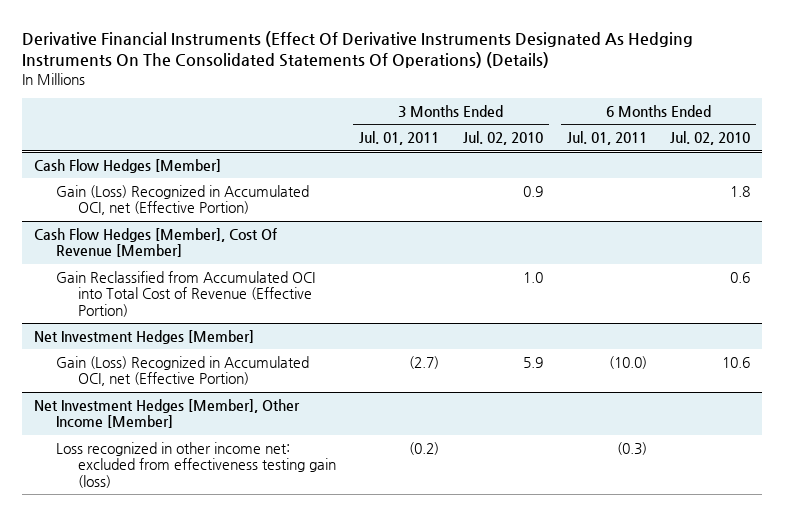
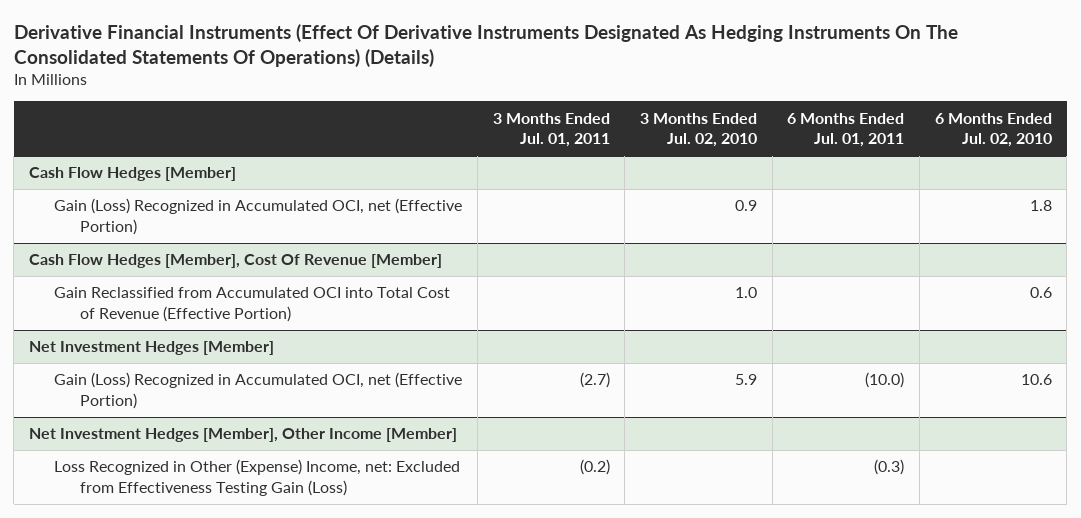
[55,442,336,488] Loss recognized in other income net: excluded from effectiveness testing gain (loss) -> [54,459,461,497] Loss Recognized in Other (Expense) Income, net: Excluded from Effectiveness Testing Gain (Loss)

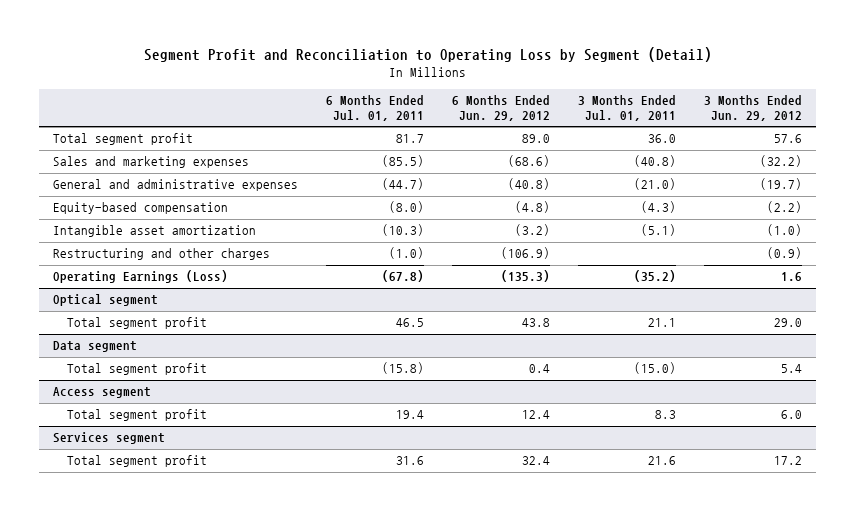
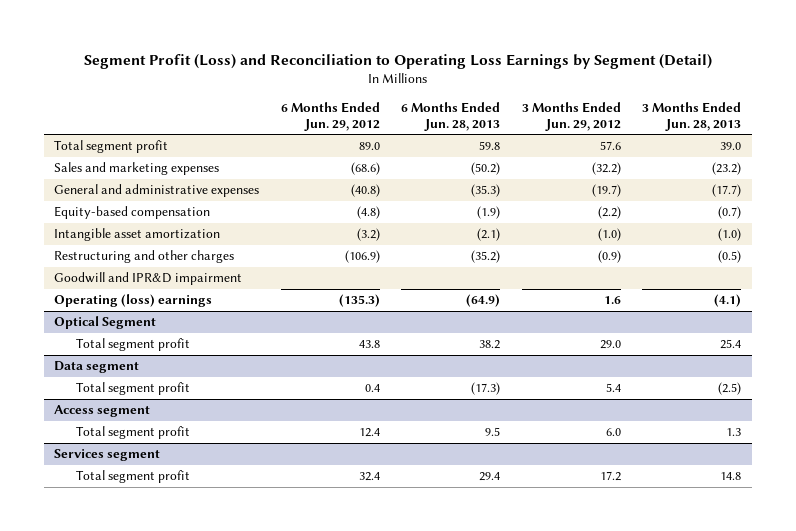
[143,47,712,63] Segment Profit and Reconciliation to Operating Loss by Segment (Detail) -> [83,53,712,69] Segment Profit (Loss) and Reconciliation to Operating Loss Earnings by Segment (Detail)
[326,95,425,122] 6 Months Ended Jul. 01, 2011 -> none
[578,95,677,122] 3 Months Ended Jul. 01, 2011 -> none
none -> [401,101,501,131] 6 Months Ended Jun. 28, 2013
none -> [642,101,742,131] 3 Months Ended Jun. 28, 2013
none -> [54,272,243,286] Goodwill and IPR&D impairment
[53,270,229,284] Operating Earnings (Loss) -> [54,294,213,308] Operating (loss) earnings
[53,294,159,307] Optical segment -> [54,316,157,330] Optical Segment

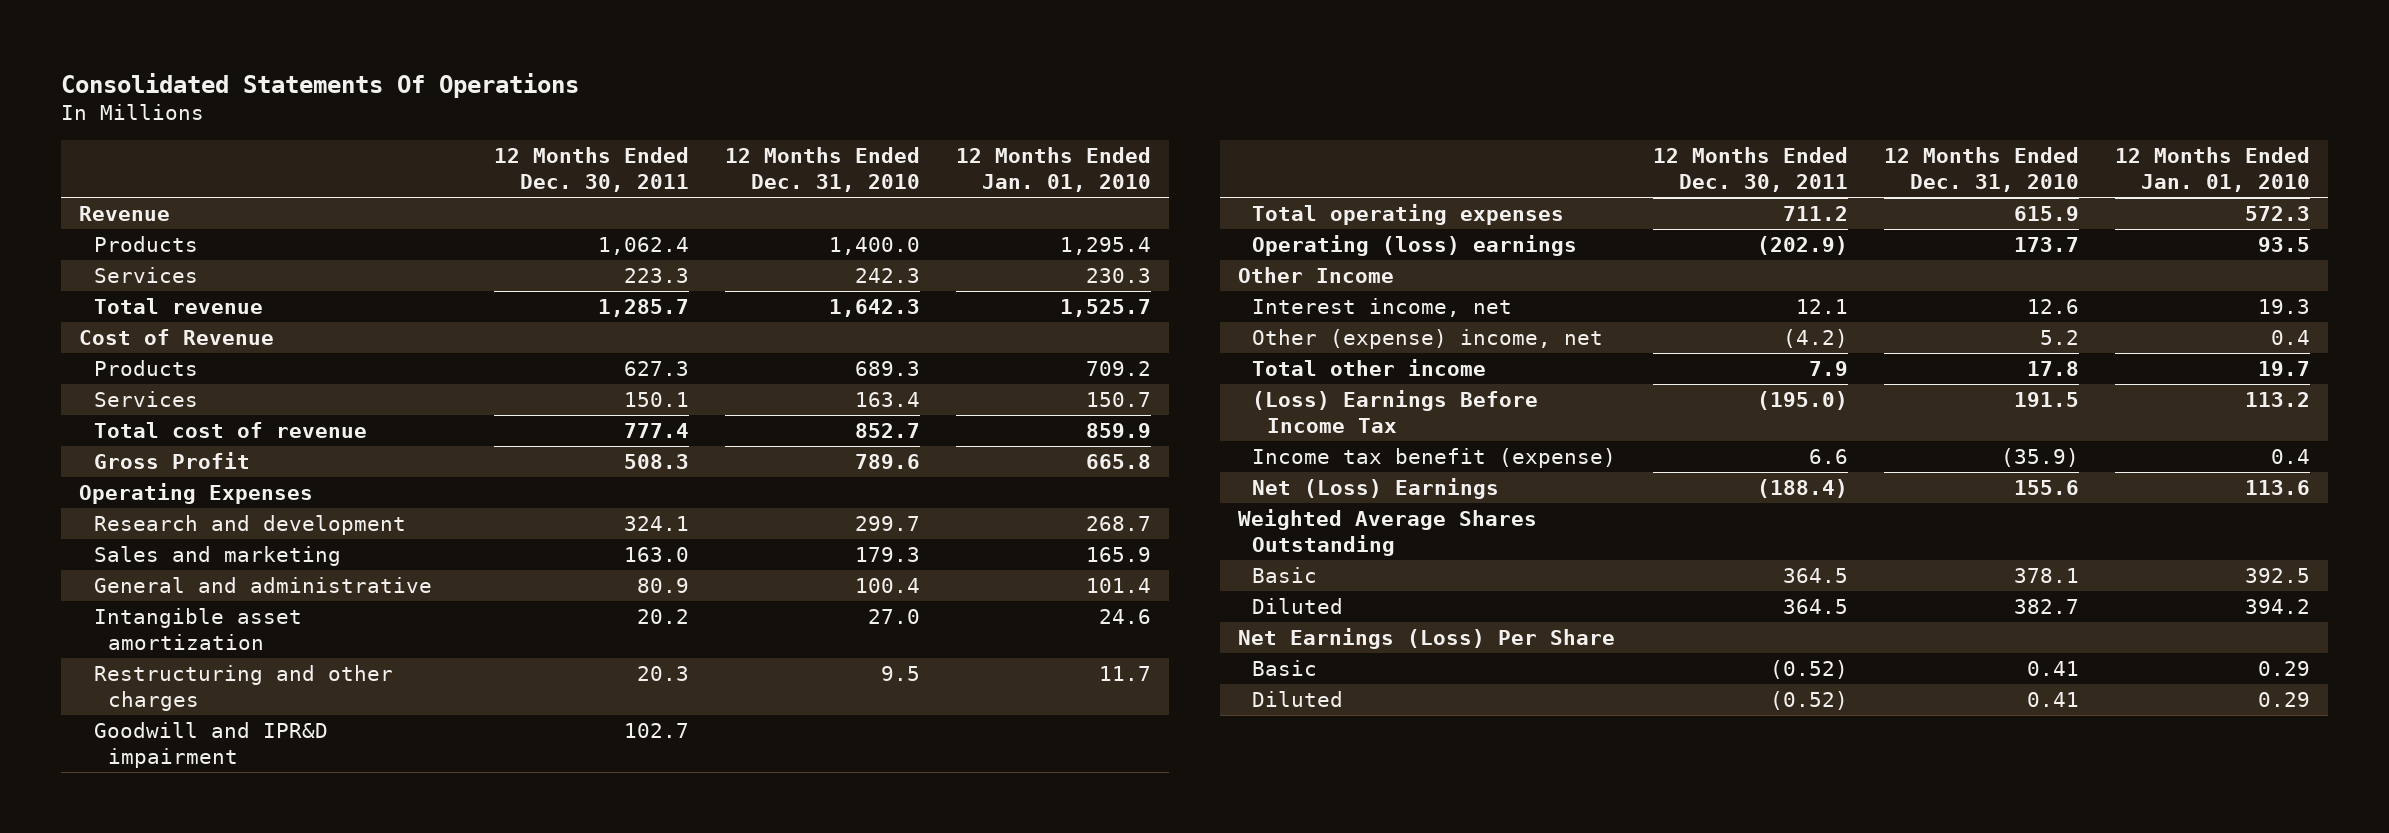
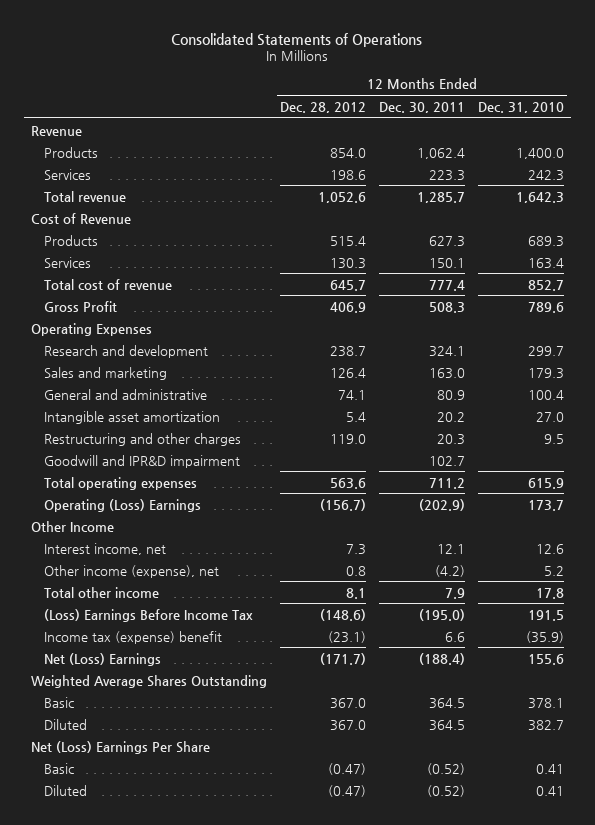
[61,72,580,98] Consolidated Statements Of Operations -> [171,32,423,47] Consolidated Statements of Operations
[956,147,1152,193] 12 Months Ended Jan. 01, 2010 -> none
none -> [279,101,366,113] Dec. 28, 2012
[1252,234,1578,256] Operating (loss) earnings -> [44,498,202,512] Operating (Loss) Earnings
[1252,328,1604,349] Other (expense) income, net -> [44,564,220,578] Other income (expense), net
[1252,447,1617,468] Income tax benefit (expense) -> [44,630,223,644] Income tax (expense) benefit
[1238,627,1616,649] Net Earnings (Loss) Per Share -> [30,740,210,754] Net (Loss) Earnings Per Share

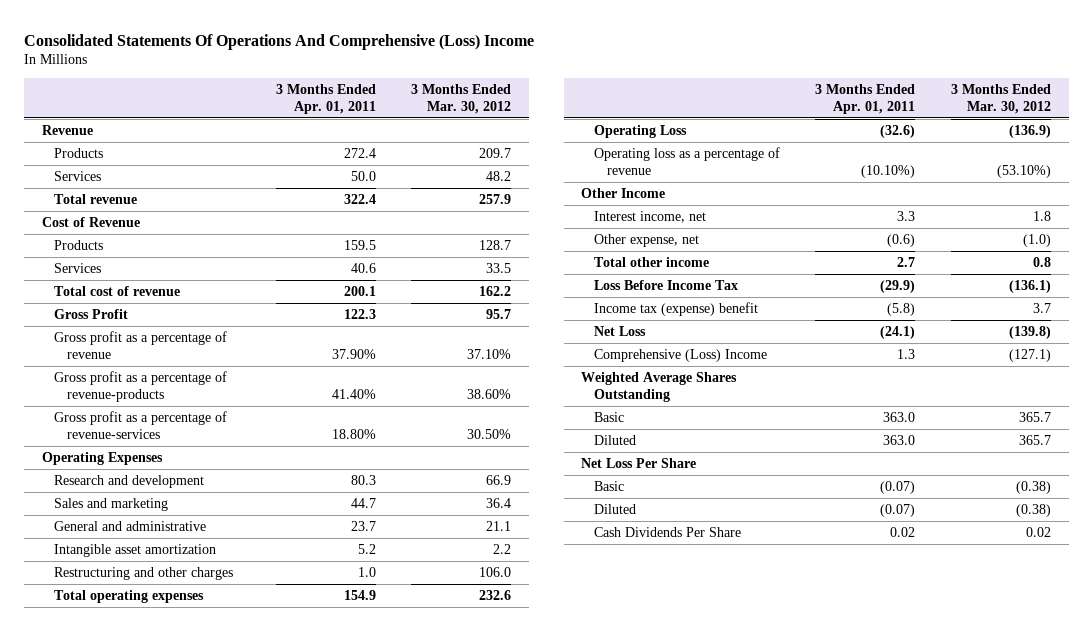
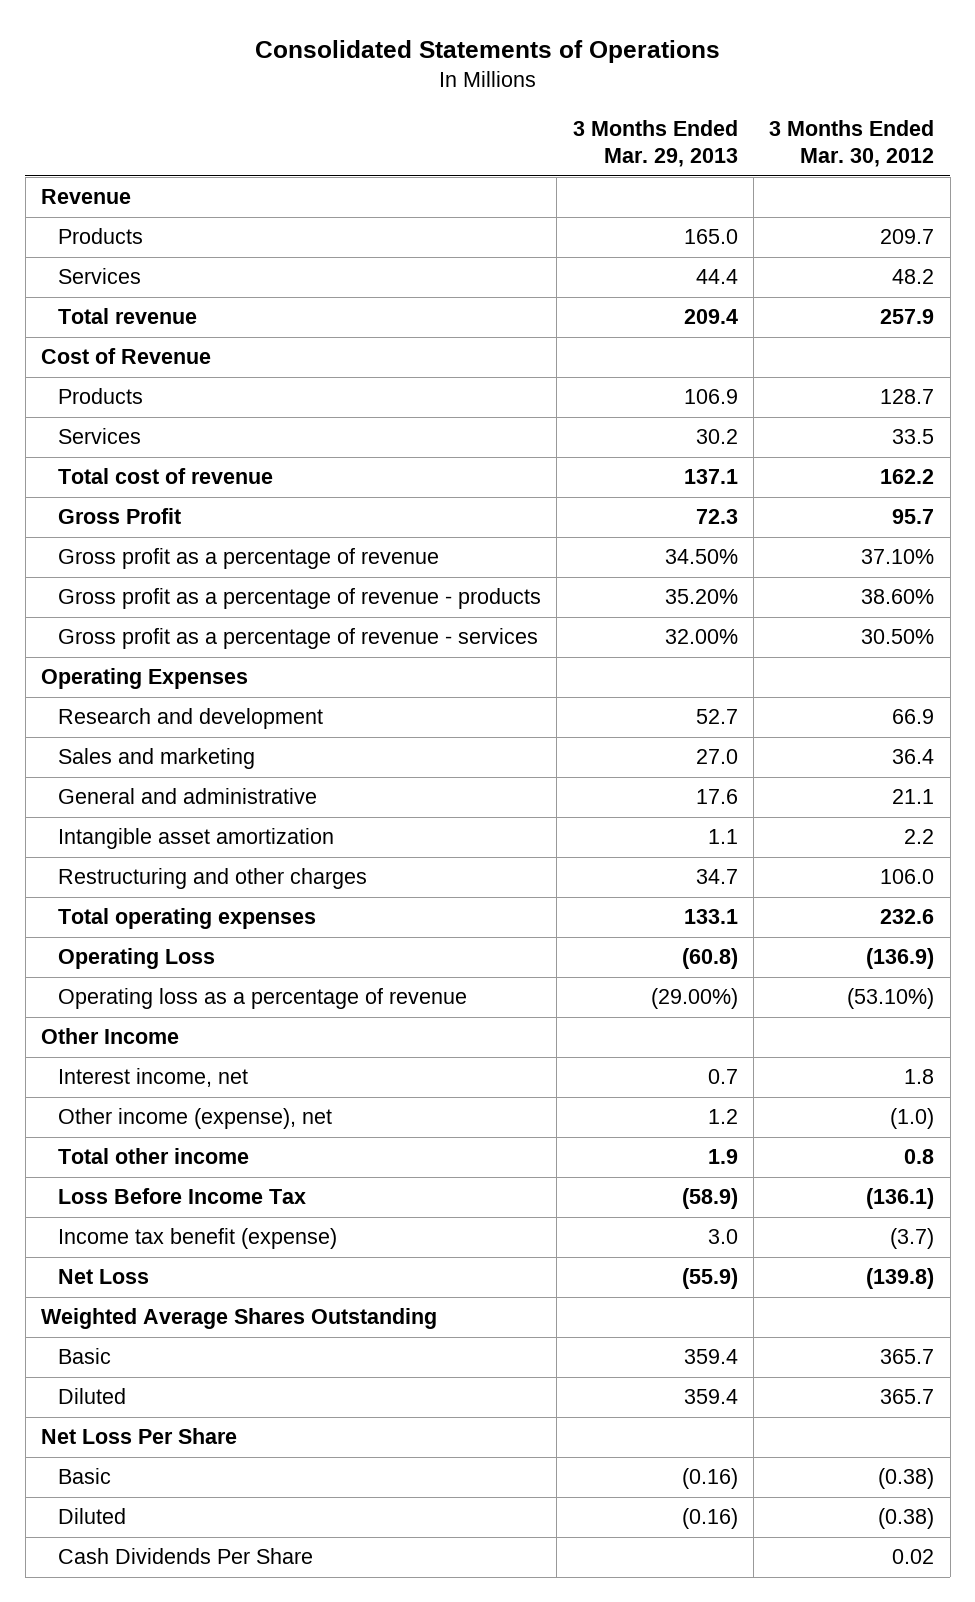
[23,33,534,50] Consolidated Statements Of Operations And Comprehensive (Loss) Income -> [254,40,720,64] Consolidated Statements of Operations
[275,84,376,114] 3 Months Ended Apr. 01, 2011 -> none
none -> [572,119,738,167] 3 Months Ended Mar. 29, 2013
[54,371,228,402] Gross profit as a percentage of revenue-products -> [57,588,541,610] Gross profit as a percentage of revenue - products
[54,411,228,439] Gross profit as a percentage of revenue-services -> [57,628,538,650] Gross profit as a percentage of revenue - services
[593,234,699,248] Other expense, net -> [57,1108,332,1130] Other income (expense), net
[593,302,758,317] Income tax (expense) benefit -> [57,1228,337,1250] Income tax benefit (expense)
[1032,303,1051,314] 3.7 -> [890,1228,935,1250] (3.7)
[593,349,767,363] Comprehensive (Loss) Income -> none

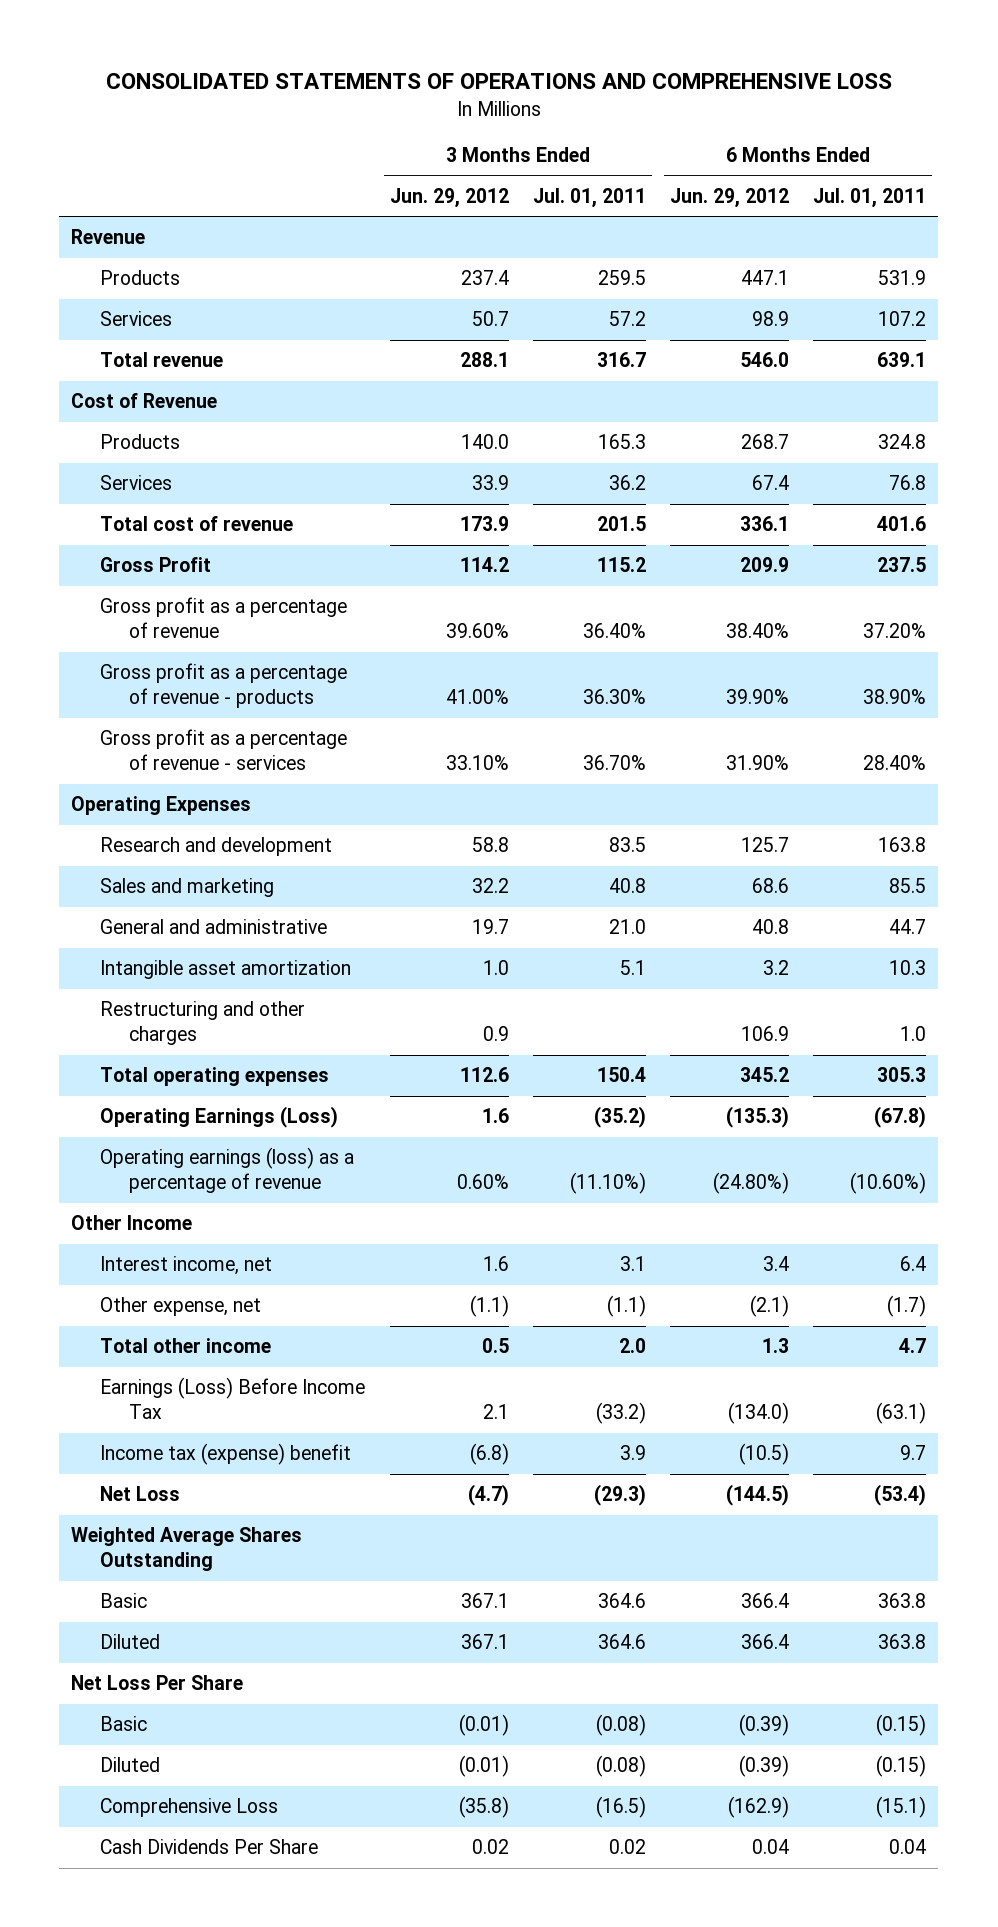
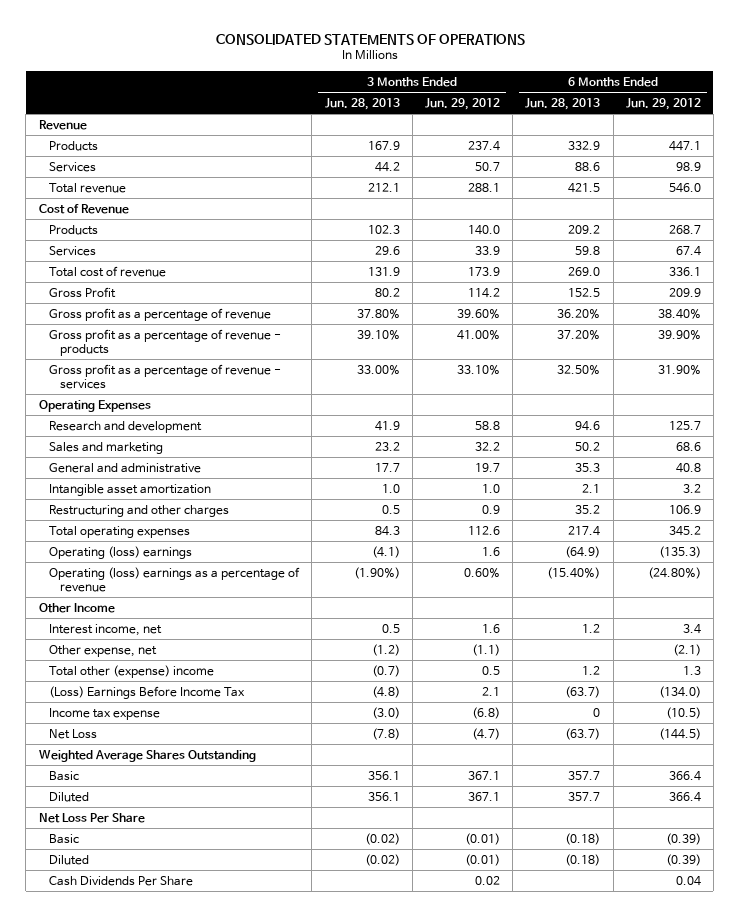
[105,73,892,90] CONSOLIDATED STATEMENTS OF OPERATIONS AND COMPREHENSIVE LOSS -> [215,33,525,45] CONSOLIDATED STATEMENTS OF OPERATIONS
[532,187,646,208] Jul. 01, 2011 -> none
[813,187,927,208] Jul. 01, 2011 -> none
none -> [324,97,400,110] Jun. 28, 2013
none -> [525,97,601,110] Jun. 28, 2013
[100,1106,339,1129] Operating Earnings (Loss) -> [49,545,193,559] Operating (loss) earnings
[100,1147,355,1194] Operating earnings (loss) as a percentage of revenue -> [49,566,301,593] Operating (loss) earnings as a percentage of revenue
[100,1338,272,1354] Total other income -> [49,664,215,678] Total other (expense) income
[100,1377,366,1420] Earnings (Loss) Before Income Tax -> [49,685,246,699] (Loss) Earnings Before Income Tax
[100,1443,352,1466] Income tax (expense) benefit -> [49,707,161,720] Income tax expense
[100,1798,279,1818] Comprehensive Loss -> none

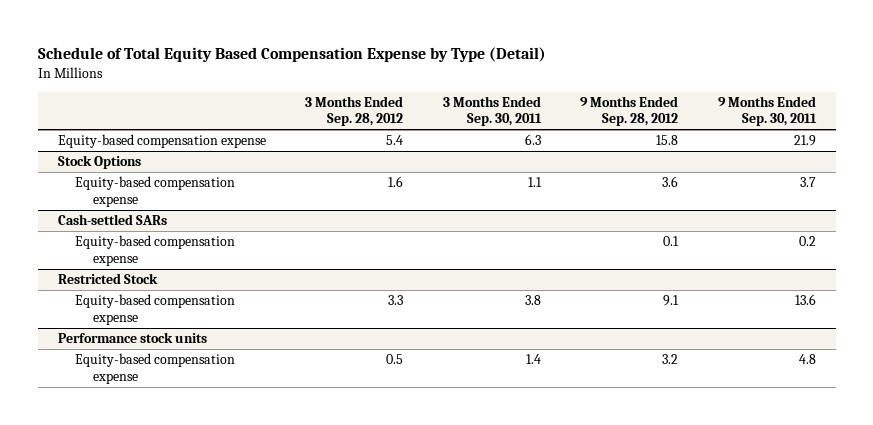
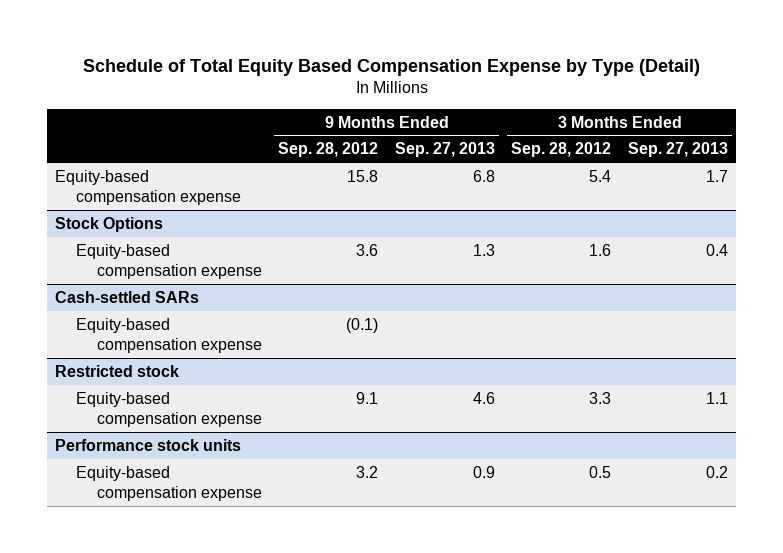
[442,95,542,127] 3 Months Ended Sep. 30, 2011 -> none
[717,95,817,127] 9 Months Ended Sep. 30, 2011 -> none
none -> [394,142,495,158] Sep. 27, 2013
none -> [627,142,728,158] Sep. 27, 2013
[663,236,680,247] 0.1 -> [346,317,379,333] (0.1)
[57,273,158,285] Restricted Stock -> [55,364,180,377] Restricted stock

